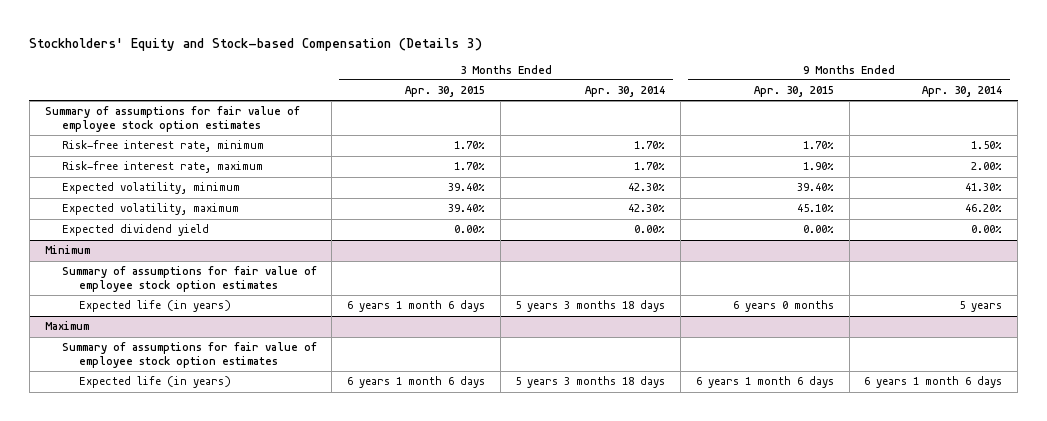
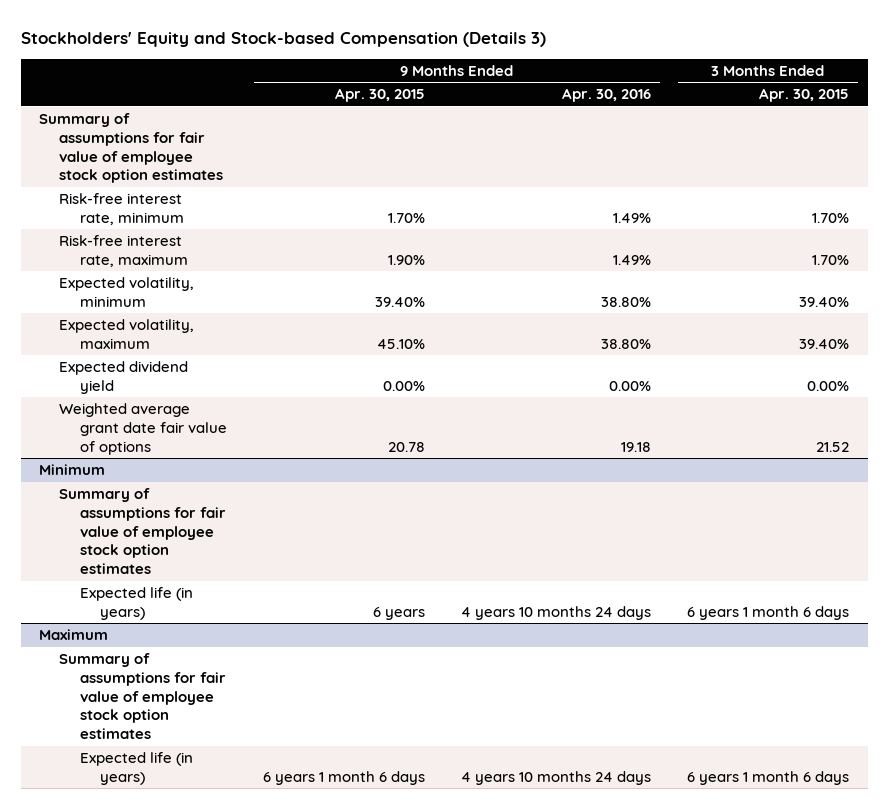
[585,86,666,98] Apr. 30, 2014 -> none
[922,86,1003,98] Apr. 30, 2014 -> none
none -> [562,88,652,103] Apr. 30, 2016
none -> [59,403,227,455] Weighted average grant date fair value of options
[732,300,834,313] 6 years 0 months -> [372,606,425,620] 6 years

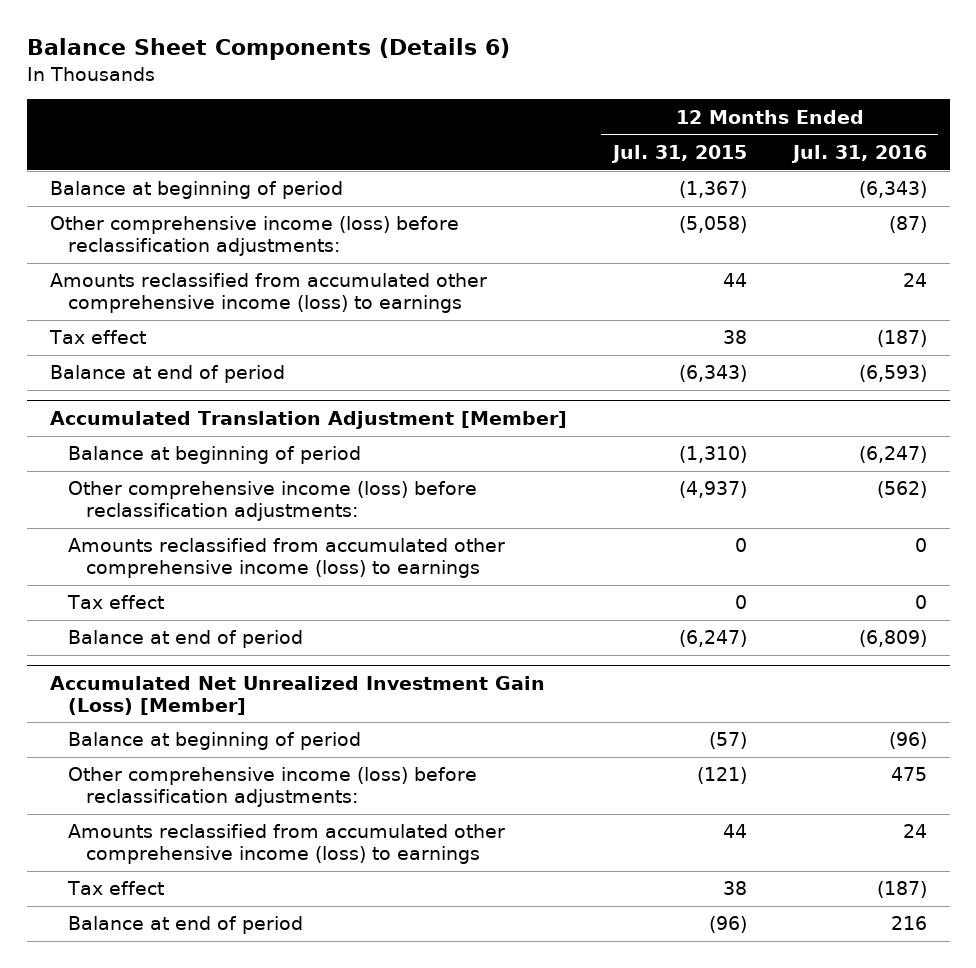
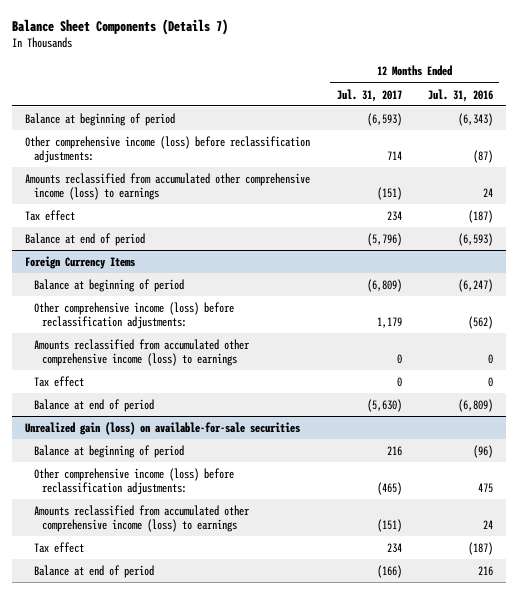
[26,38,510,61] Balance Sheet Components (Details 6) -> [12,19,229,36] Balance Sheet Components (Details 7)
[610,144,747,163] Jul. 31, 2015 -> none
none -> [336,88,402,102] Jul. 31, 2017
[49,411,567,430] Accumulated Translation Adjustment [Member] -> [25,255,136,269] Foreign Currency Items
[49,676,545,715] Accumulated Net Unrealized Investment Gain (Loss) [Member] -> [25,421,301,435] Unrealized gain (loss) on available-for-sale securities

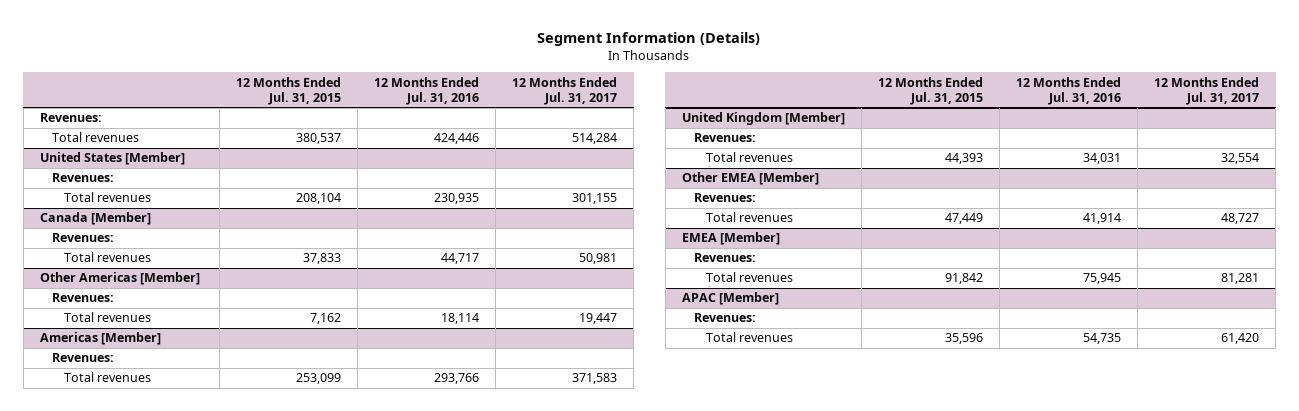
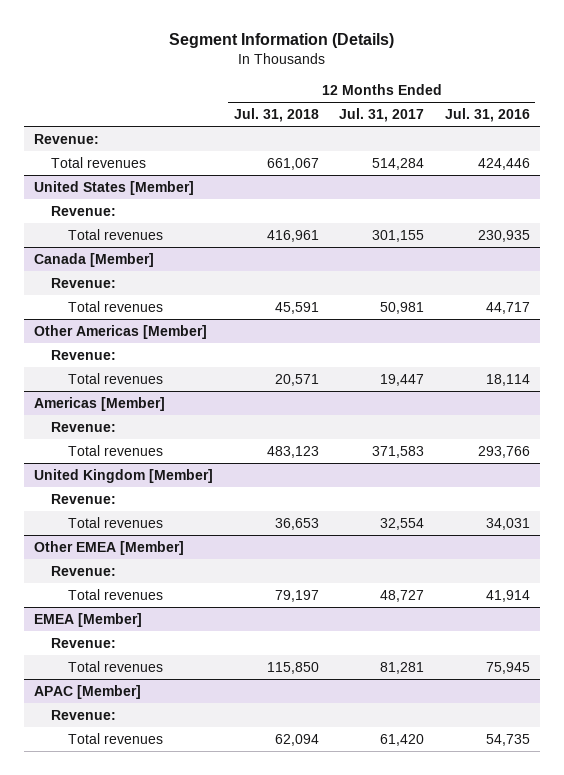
[235,76,341,105] 12 Months Ended Jul. 31, 2015 -> none
none -> [233,107,319,122] Jul. 31, 2018
[39,113,102,123] Revenues: -> [33,133,99,144] Revenue:
[51,173,114,183] Revenues: -> [50,205,116,216] Revenue:
[51,233,114,243] Revenues: -> [50,277,116,288] Revenue:
[51,293,114,303] Revenues: -> [50,349,116,360] Revenue:
[51,353,114,363] Revenues: -> [50,421,116,432] Revenue:
[693,133,756,143] Revenues: -> [50,493,116,504] Revenue:
[693,193,756,203] Revenues: -> [50,565,116,576] Revenue:
[693,253,756,263] Revenues: -> [50,637,116,648] Revenue:
[693,313,756,323] Revenues: -> [50,709,116,720] Revenue:

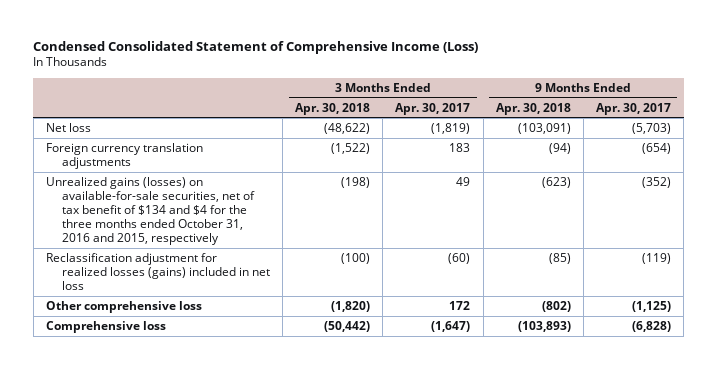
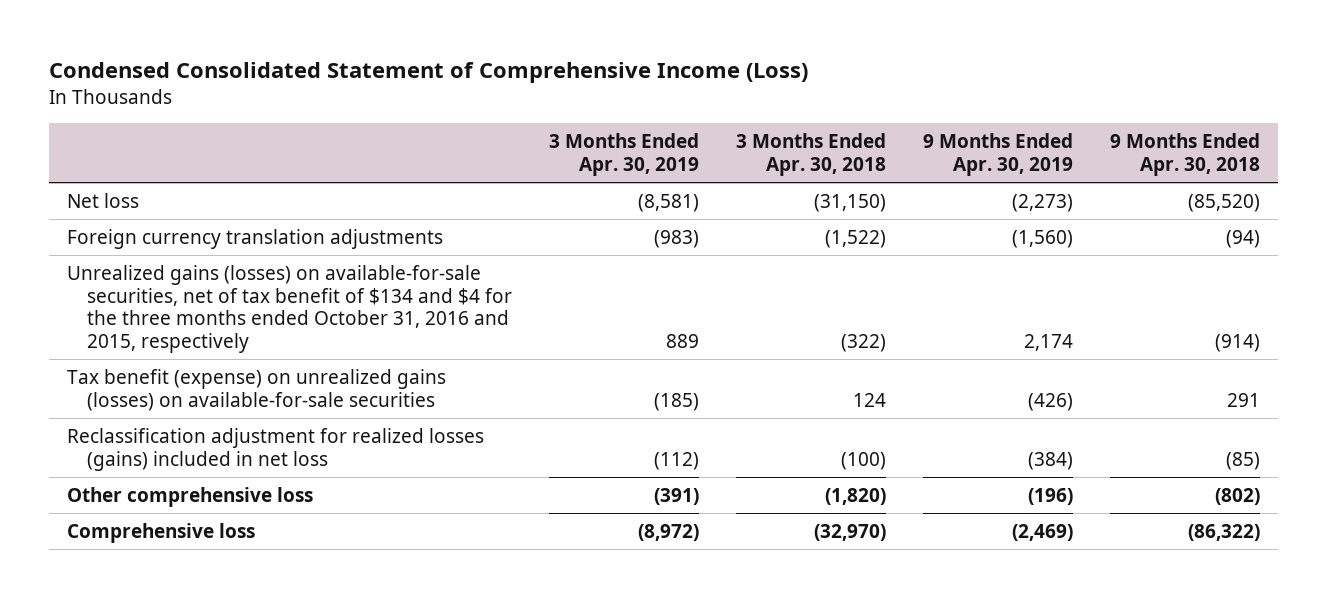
[395,102,471,115] Apr. 30, 2017 -> none
[596,102,672,115] Apr. 30, 2017 -> none
none -> [549,133,700,176] 3 Months Ended Apr. 30, 2019
none -> [922,133,1073,176] 9 Months Ended Apr. 30, 2019
[324,122,371,134] (48,622) -> [814,193,887,212] (31,150)
[517,122,571,134] (103,091) -> [1187,193,1260,212] (85,520)
[341,176,371,188] (198) -> [841,333,887,352] (322)
[541,176,571,188] (623) -> [1214,333,1260,352] (914)
none -> [67,368,447,411] Tax benefit (expense) on unrealized gains (losses) on available-for-sale securities
[324,320,371,332] (50,442) -> [814,523,887,541] (32,970)
[517,320,571,332] (103,893) -> [1187,523,1260,541] (86,322)

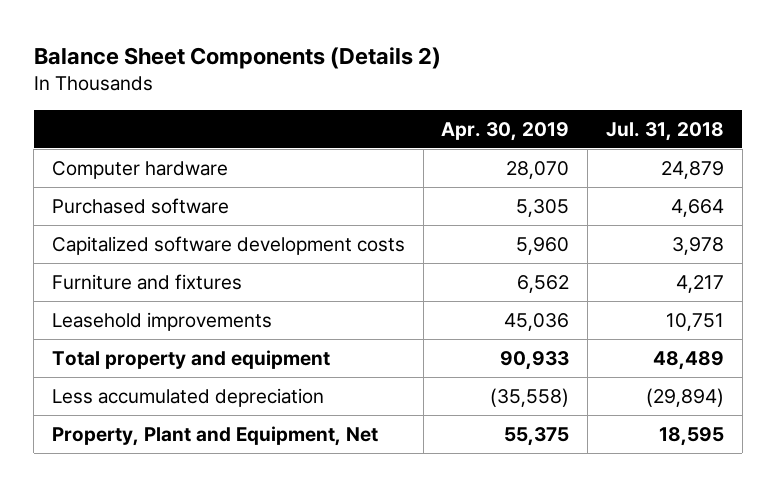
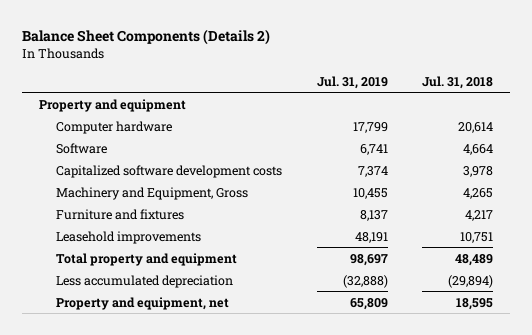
[441,121,570,141] Apr. 30, 2019 -> none
none -> [316,75,388,89] Jul. 31, 2019
none -> [39,98,187,112] Property and equipment
[660,160,724,179] 24,879 -> [457,121,493,133] 20,614
[51,197,229,214] Purchased software -> [56,142,108,154] Software
none -> [56,186,249,200] Machinery and Equipment, Gross
[51,425,378,446] Property, Plant and Equipment, Net -> [56,296,230,310] Property and equipment, net

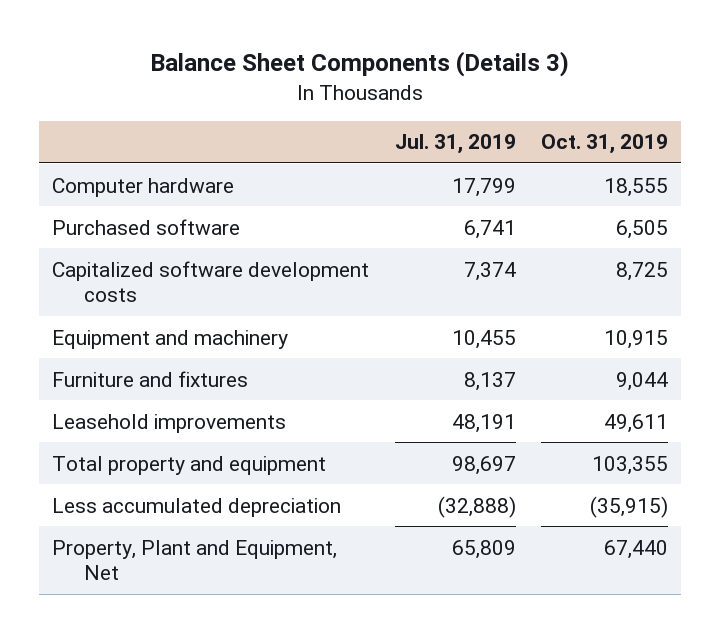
[21,29,270,46] Balance Sheet Components (Details 2) -> [150,51,570,78] Balance Sheet Components (Details 3)
[421,75,493,89] Jul. 31, 2018 -> none
none -> [541,134,669,155] Oct. 31, 2019
[39,98,187,112] Property and equipment -> none
[56,142,108,154] Software -> [51,218,240,235] Purchased software
[56,186,249,200] Machinery and Equipment, Gross -> [51,329,288,349] Equipment and machinery
[56,296,230,310] Property and equipment, net -> [51,539,337,581] Property, Plant and Equipment, Net

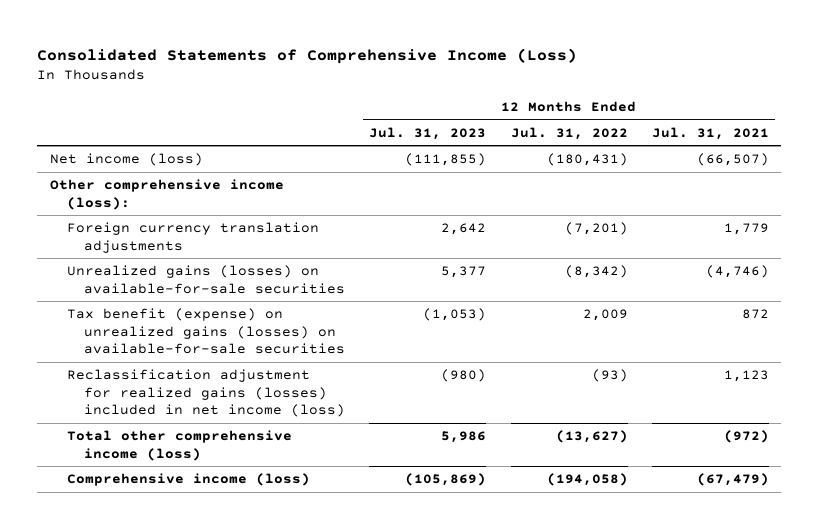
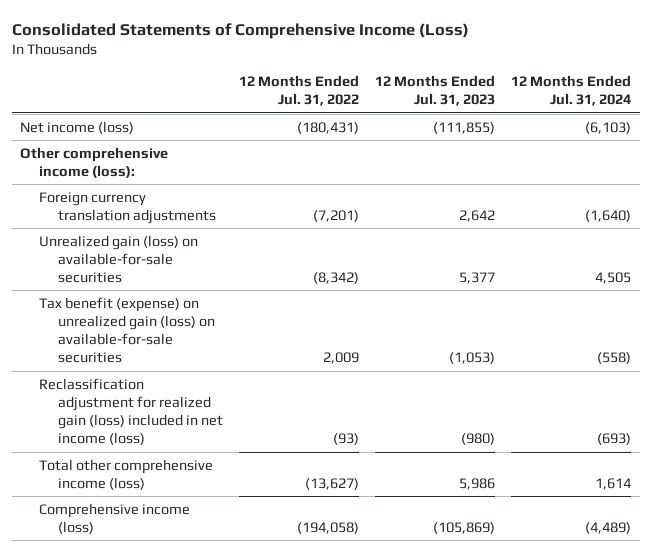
[651,126,769,140] Jul. 31, 2021 -> none
none -> [511,75,632,107] 12 Months Ended Jul. 31, 2024
[66,265,346,294] Unrealized gains (losses) on available-for-sale securities -> [39,234,199,284] Unrealized gain (loss) on available-for-sale securities
[66,308,346,355] Tax benefit (expense) on unrealized gains (losses) on available-for-sale securities -> [39,296,215,364] Tax benefit (expense) on unrealized gain (loss) on available-for-sale securities
[66,369,346,418] Reclassification adjustment for realized gains (losses) included in net income (loss) -> [39,377,223,446] Reclassification adjustment for realized gain (loss) included in net income (loss)

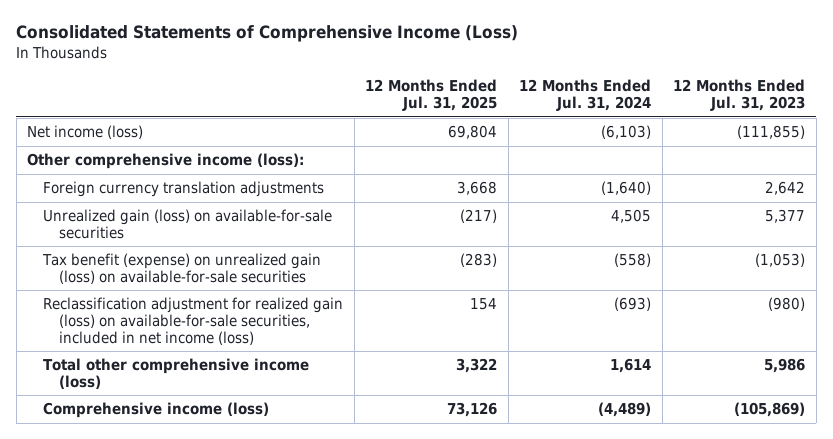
[238,75,359,107] 12 Months Ended Jul. 31, 2022 -> none
none -> [365,79,498,111] 12 Months Ended Jul. 31, 2025
[39,377,223,446] Reclassification adjustment for realized gain (loss) included in net income (loss) -> [42,297,343,345] Reclassification adjustment for realized gain (loss) on available-for-sale securities, included in net income (loss)

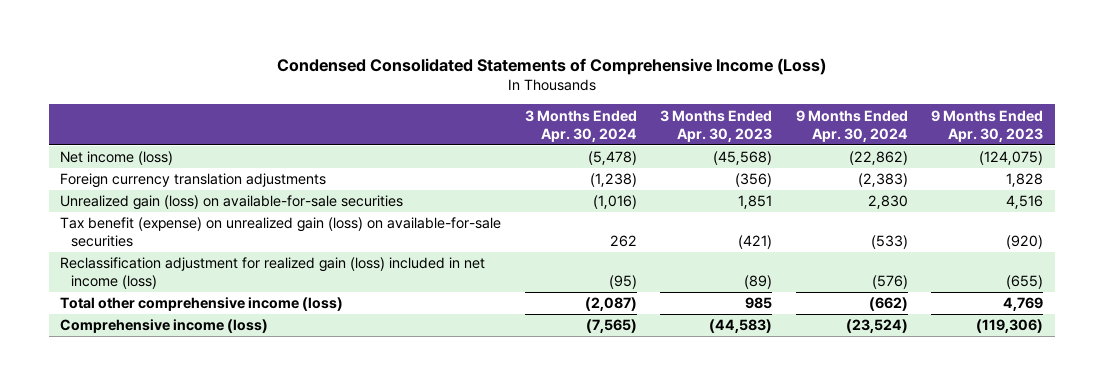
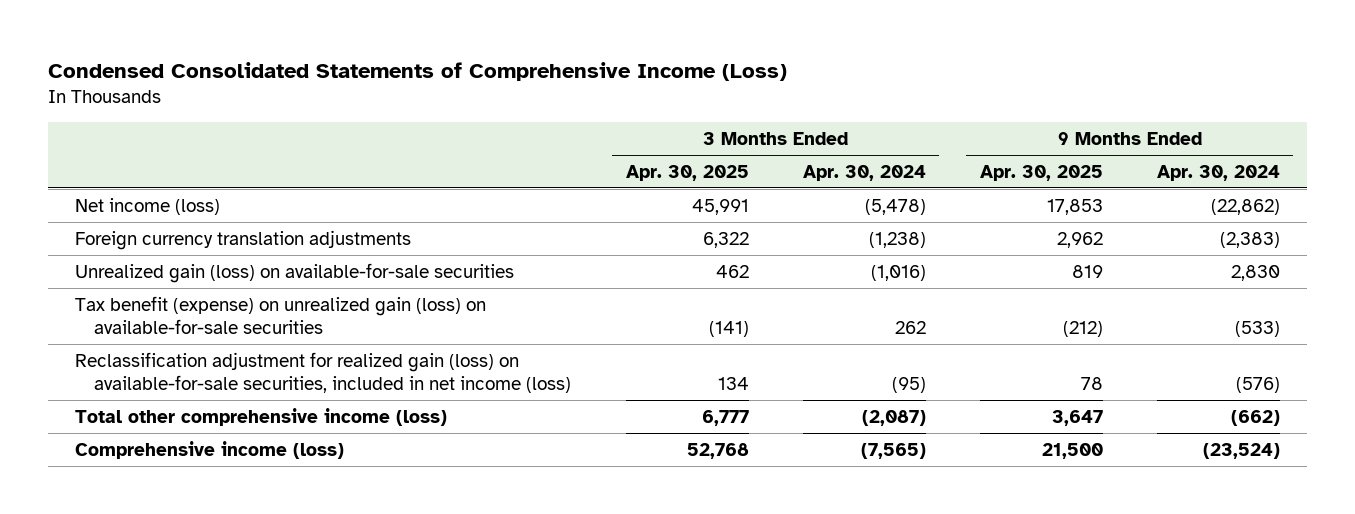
[660,109,773,142] 3 Months Ended Apr. 30, 2023 -> none
[931,109,1044,142] 9 Months Ended Apr. 30, 2023 -> none
none -> [625,164,749,181] Apr. 30, 2025
none -> [979,164,1103,181] Apr. 30, 2025
[60,257,486,290] Reclassification adjustment for realized gain (loss) included in net income (loss) -> [75,351,572,393] Reclassification adjustment for realized gain (loss) on available-for-sale securities, included in net income (loss)

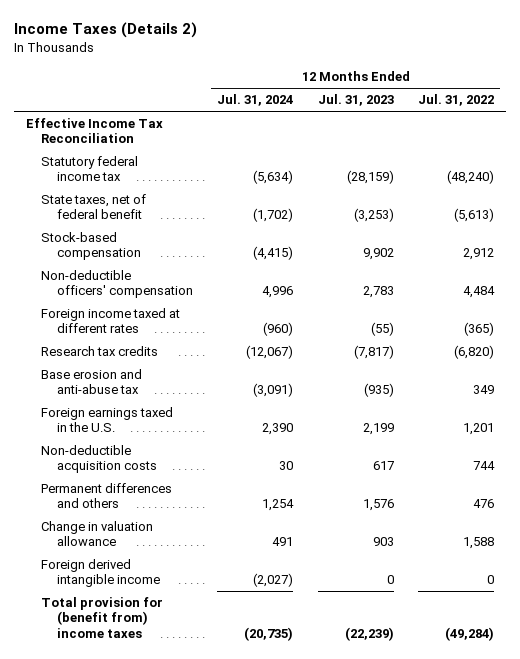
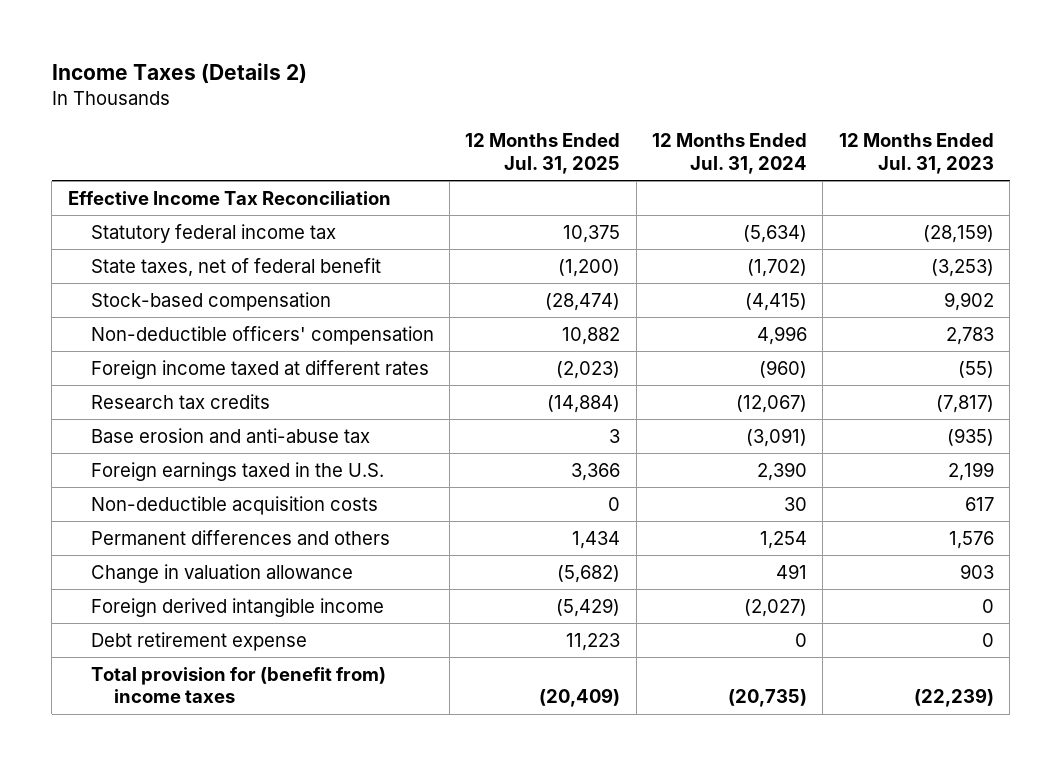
[417,94,494,107] Jul. 31, 2022 -> none
none -> [465,133,621,174] 12 Months Ended Jul. 31, 2025
none -> [90,631,307,651] Debt retirement expense

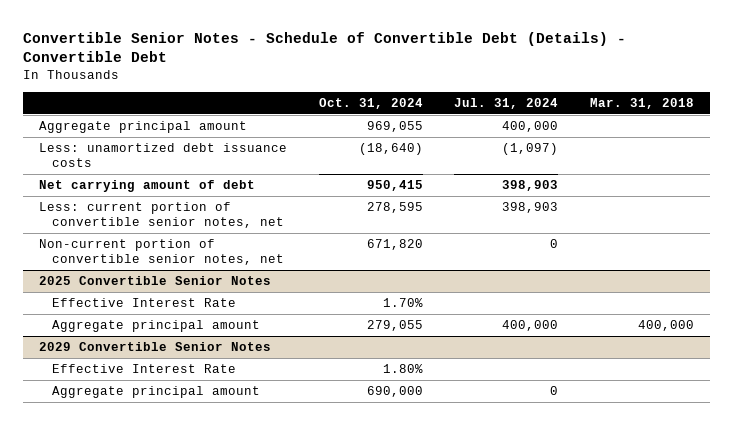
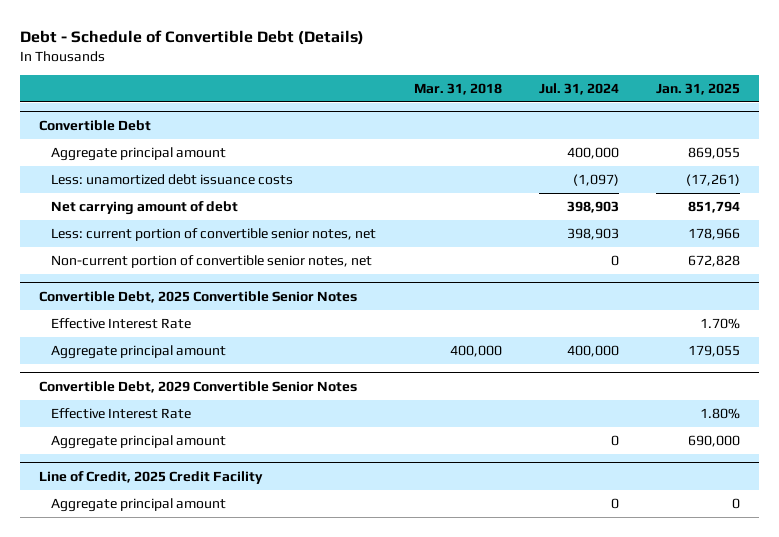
[22,31,626,63] Convertible Senior Notes - Schedule of Convertible Debt (Details) - Convertible Debt -> [19,29,364,45] Debt - Schedule of Convertible Debt (Details)
[318,98,423,110] Oct. 31, 2024 -> none
none -> [656,83,741,96] Jan. 31, 2025
none -> [38,119,151,131] Convertible Debt
[38,276,271,286] 2025 Convertible Senior Notes -> [38,290,357,303] Convertible Debt, 2025 Convertible Senior Notes
[38,342,271,352] 2029 Convertible Senior Notes -> [38,380,357,393] Convertible Debt, 2029 Convertible Senior Notes
none -> [38,470,263,484] Line of Credit, 2025 Credit Facility
none -> [51,498,227,513] Aggregate principal amount

